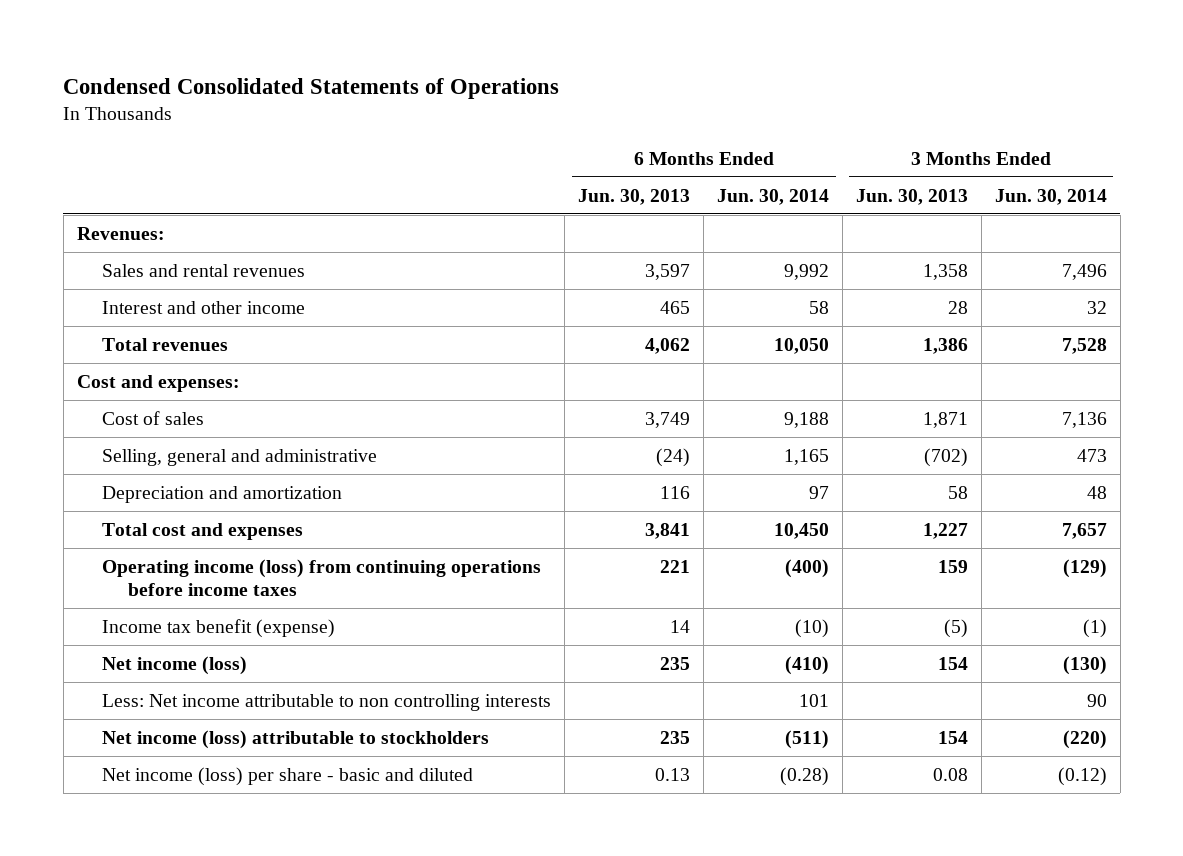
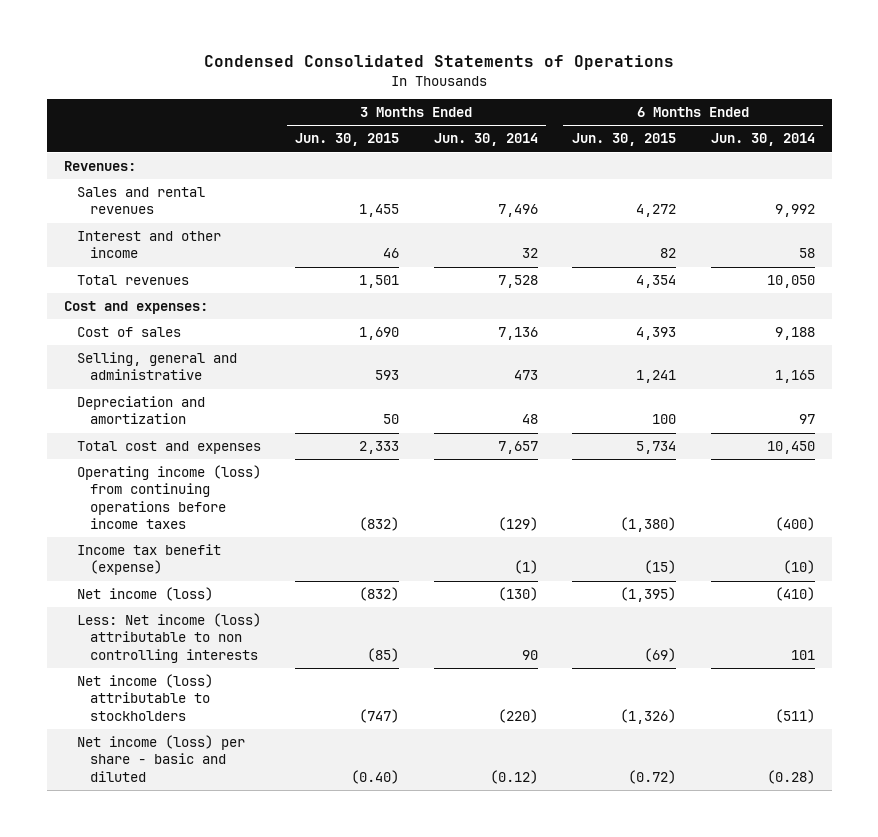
[578,188,691,205] Jun. 30, 2013 -> none
[855,188,968,205] Jun. 30, 2013 -> none
none -> [295,133,400,147] Jun. 30, 2015
none -> [572,133,677,147] Jun. 30, 2015
[102,693,552,711] Less: Net income attributable to non controlling interests -> [76,613,261,663] Less: Net income (loss) attributable to non controlling interests

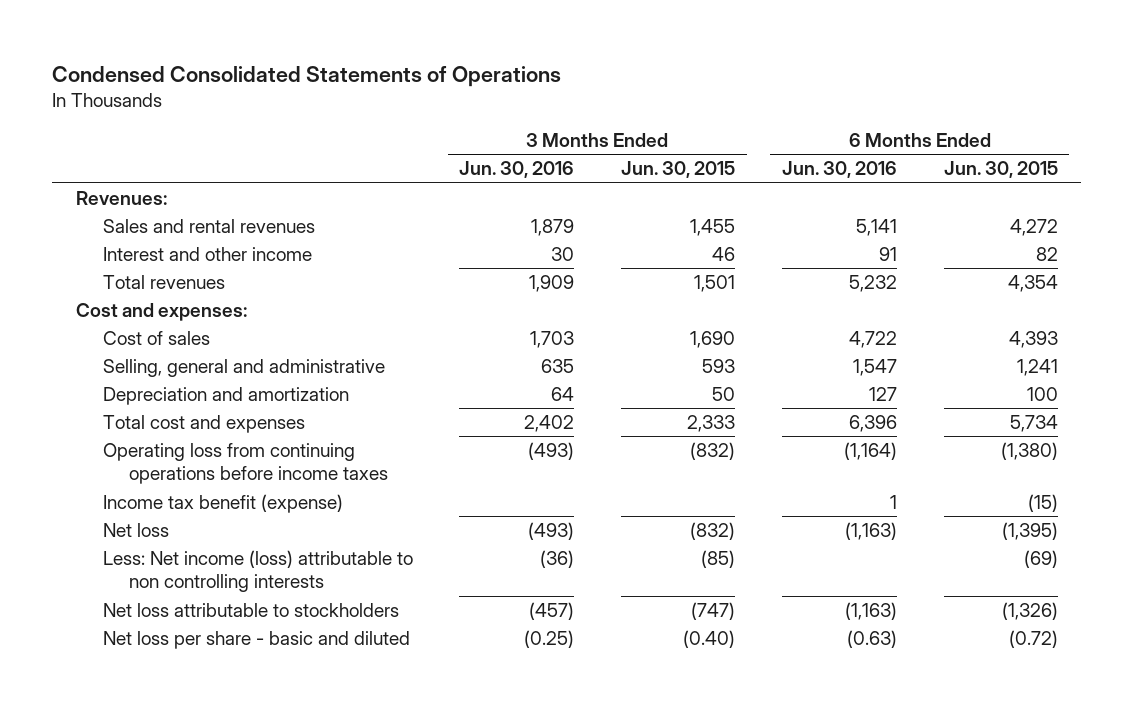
[433,133,538,147] Jun. 30, 2014 -> none
[710,133,815,147] Jun. 30, 2014 -> none
none -> [459,161,575,179] Jun. 30, 2016
none -> [781,161,897,179] Jun. 30, 2016
[76,465,261,529] Operating income (loss) from continuing operations before income taxes -> [102,443,389,485] Operating loss from continuing operations before income taxes
[76,587,213,602] Net income (loss) -> [102,523,169,538] Net loss
[76,674,213,721] Net income (loss) attributable to stockholders -> [102,603,399,618] Net loss attributable to stockholders
[76,735,245,782] Net income (loss) per share - basic and diluted -> [102,631,410,650] Net loss per share - basic and diluted

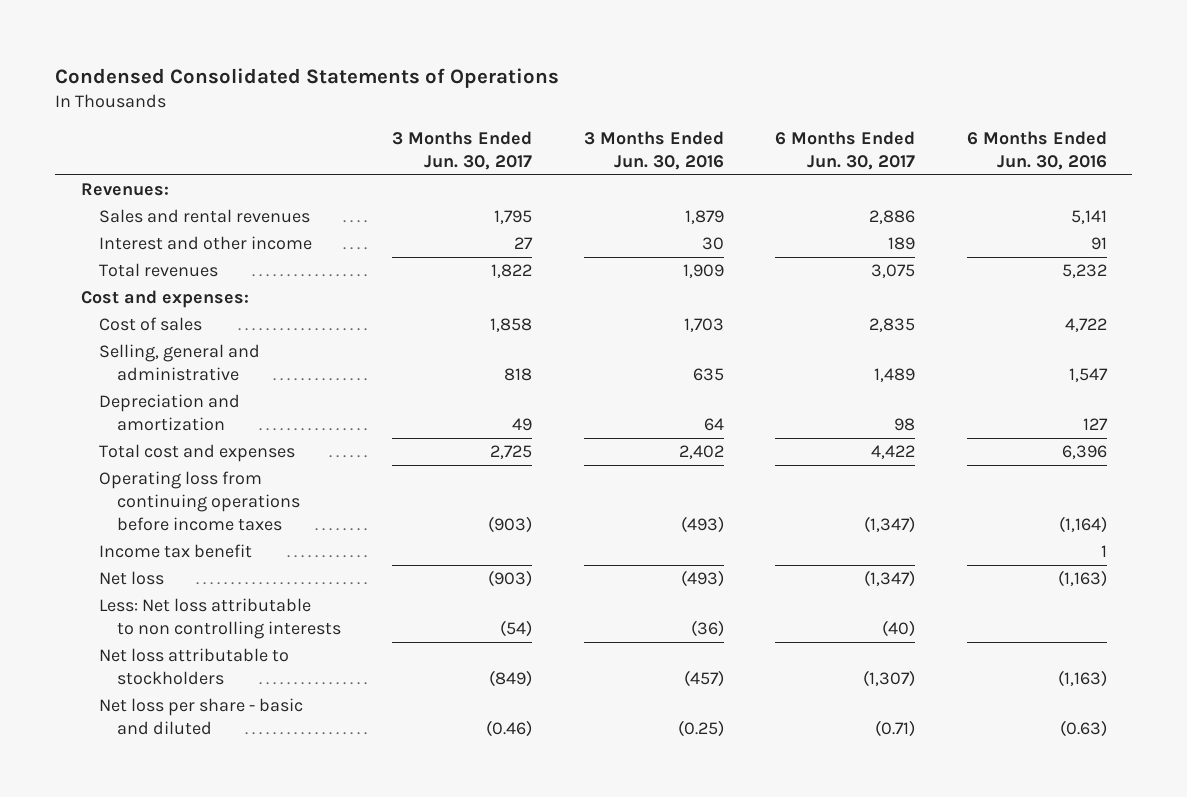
[621,161,736,179] Jun. 30, 2015 -> none
[943,161,1058,179] Jun. 30, 2015 -> none
none -> [392,131,533,170] 3 Months Ended Jun. 30, 2017
none -> [775,131,916,170] 6 Months Ended Jun. 30, 2017
[102,494,343,514] Income tax benefit (expense) -> [98,544,252,559] Income tax benefit
[102,550,413,593] Less: Net income (loss) attributable to non controlling interests -> [98,598,342,639] Less: Net loss attributable to non controlling interests

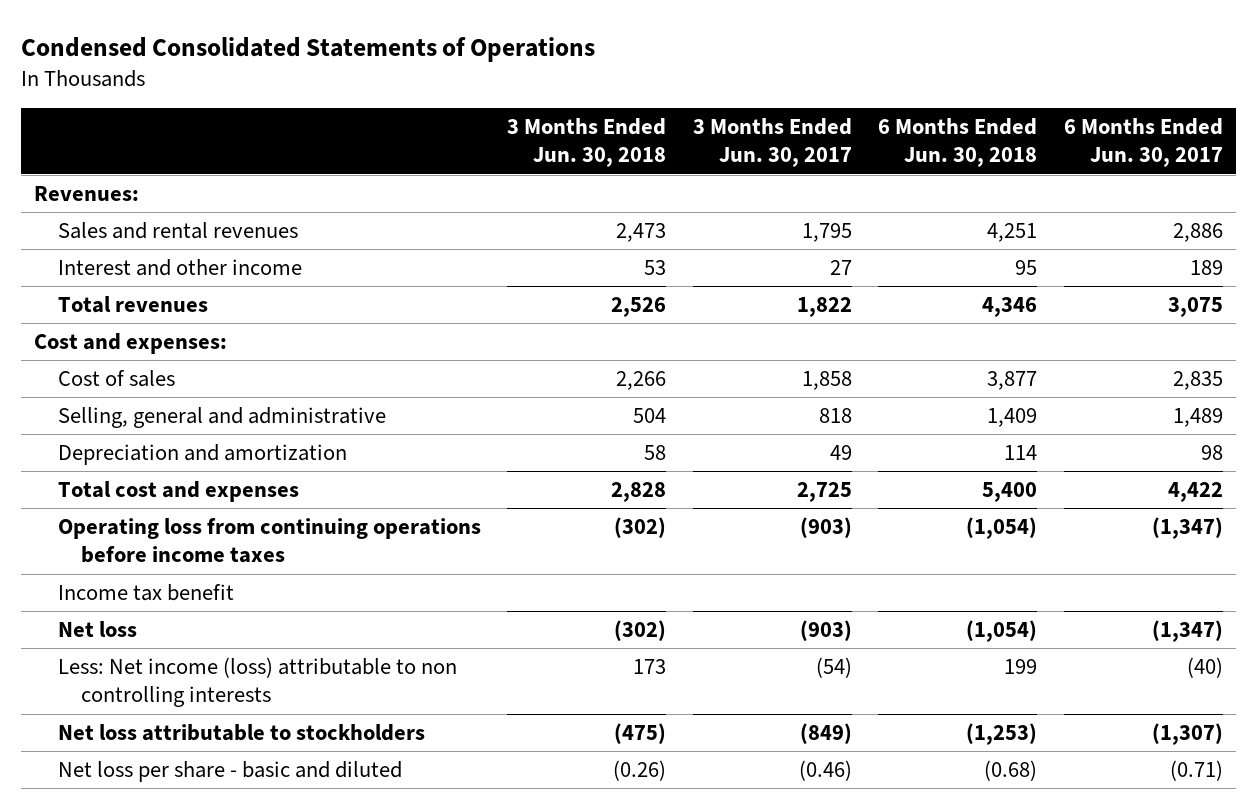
[583,131,724,170] 3 Months Ended Jun. 30, 2016 -> none
[966,131,1107,170] 6 Months Ended Jun. 30, 2016 -> none
none -> [507,118,667,168] 3 Months Ended Jun. 30, 2018
none -> [878,118,1038,168] 6 Months Ended Jun. 30, 2018
[98,598,342,639] Less: Net loss attributable to non controlling interests -> [57,657,457,708] Less: Net income (loss) attributable to non controlling interests

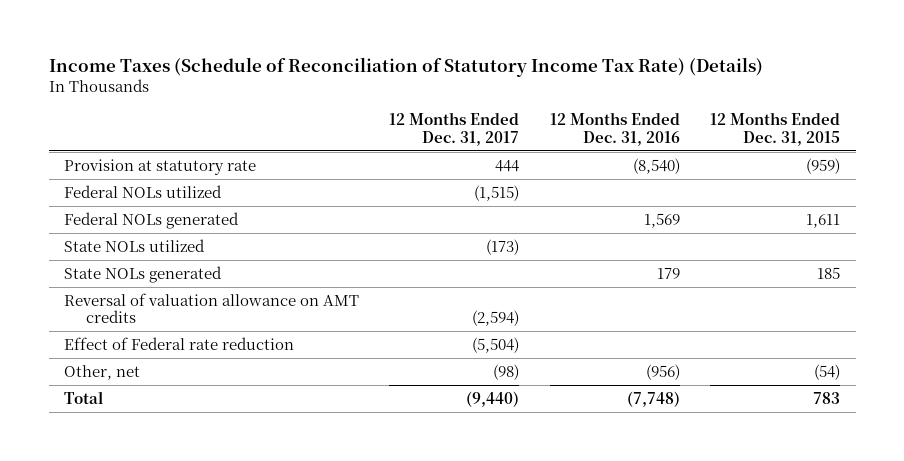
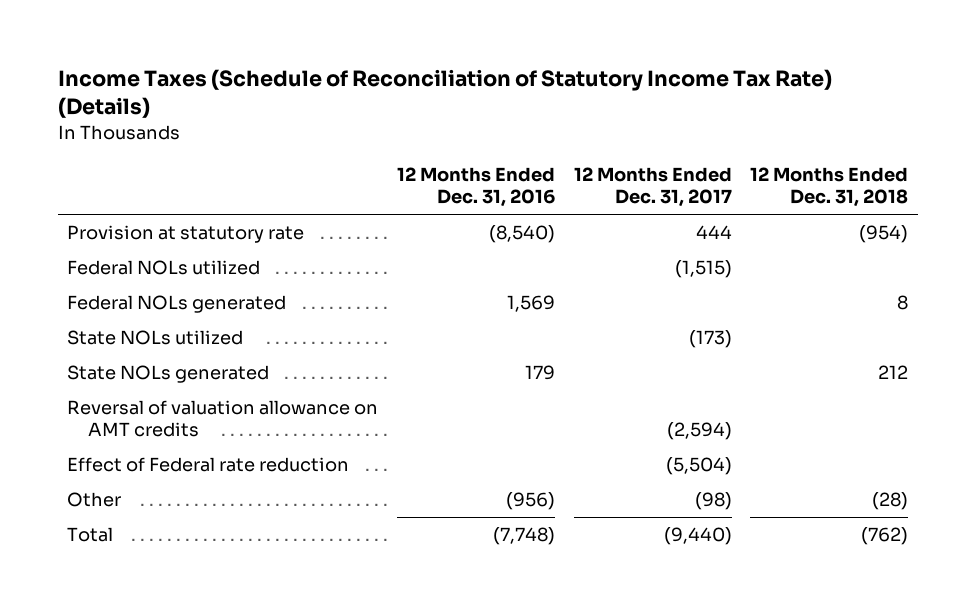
[710,112,841,146] 12 Months Ended Dec. 31, 2015 -> none
none -> [750,166,909,208] 12 Months Ended Dec. 31, 2018
[63,364,140,380] Other, net -> [67,492,122,508] Other

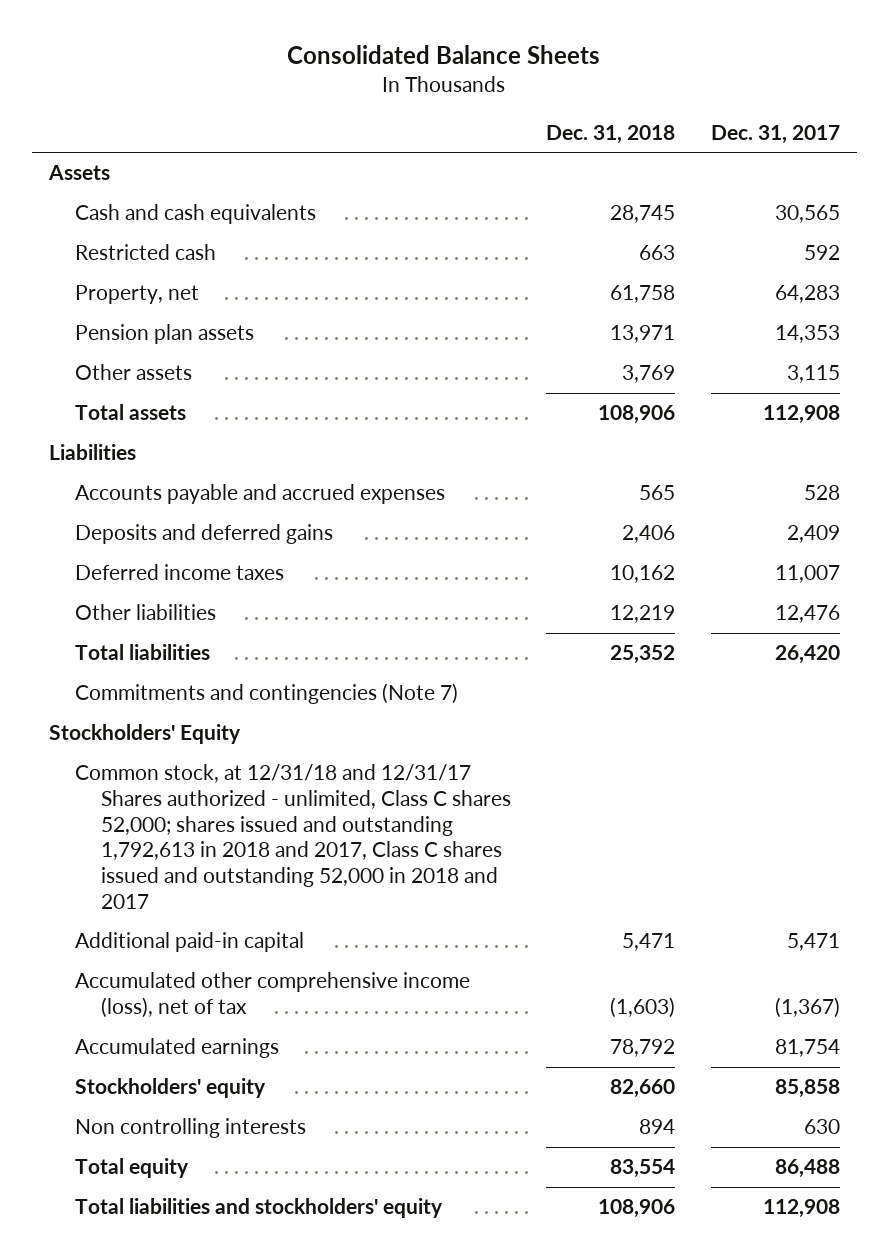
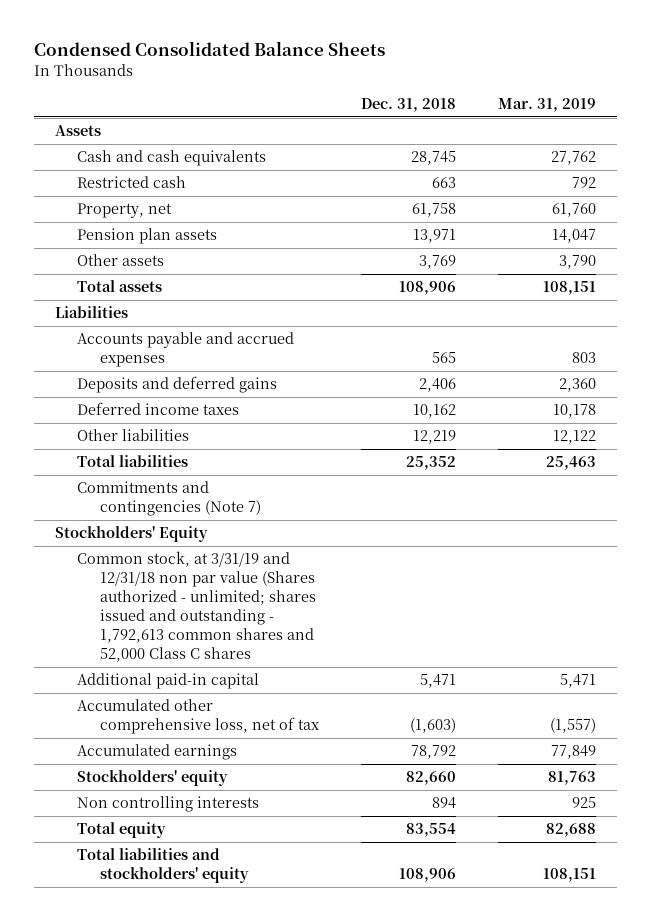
[287,44,601,64] Consolidated Balance Sheets -> [33,41,385,57] Condensed Consolidated Balance Sheets
[710,124,840,144] Dec. 31, 2017 -> none
none -> [498,98,597,113] Mar. 31, 2019
[75,764,511,909] Common stock, at 12/31/18 and 12/31/17 Shares authorized - unlimited, Class C shares 52,000; shares issued and outstanding 1,792,613 in 2018 and 2017, Class C shares issued and outstanding 52,000 in 2018 and 2017 -> [77,551,316,663] Common stock, at 3/31/19 and 12/31/18 non par value (Shares authorized - unlimited; shares issued and outstanding - 1,792,613 common shares and 52,000 Class C shares
[75,972,471,1019] Accumulated other comprehensive income (loss), net of tax -> [77,699,320,735] Accumulated other comprehensive loss, net of tax

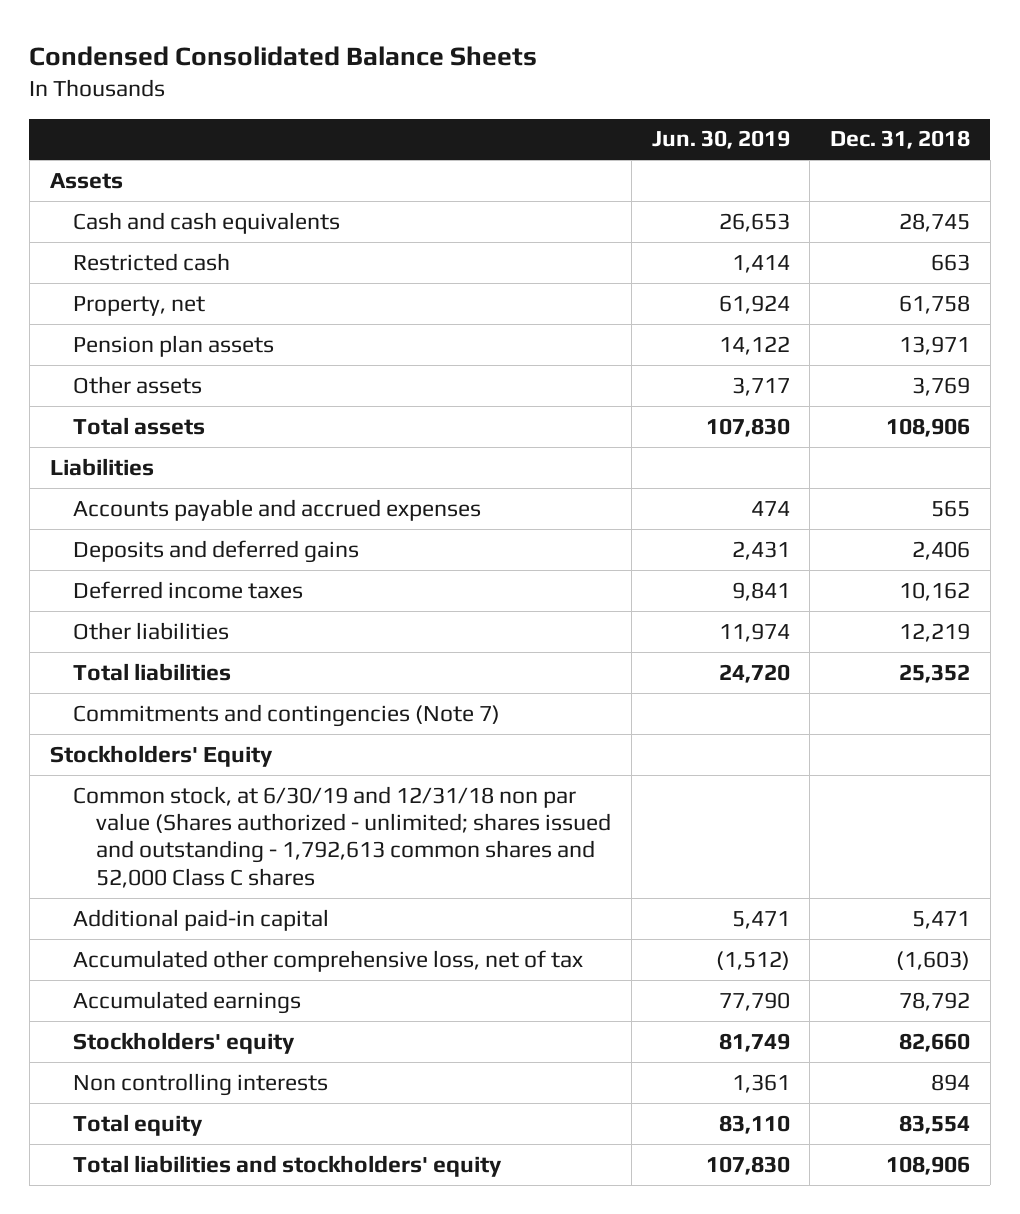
[498,98,597,113] Mar. 31, 2019 -> none
none -> [651,130,790,150] Jun. 30, 2019
[77,551,316,663] Common stock, at 3/31/19 and 12/31/18 non par value (Shares authorized - unlimited; shares issued and outstanding - 1,792,613 common shares and 52,000 Class C shares -> [72,785,612,888] Common stock, at 6/30/19 and 12/31/18 non par value (Shares authorized - unlimited; shares issued and outstanding - 1,792,613 common shares and 52,000 Class C shares

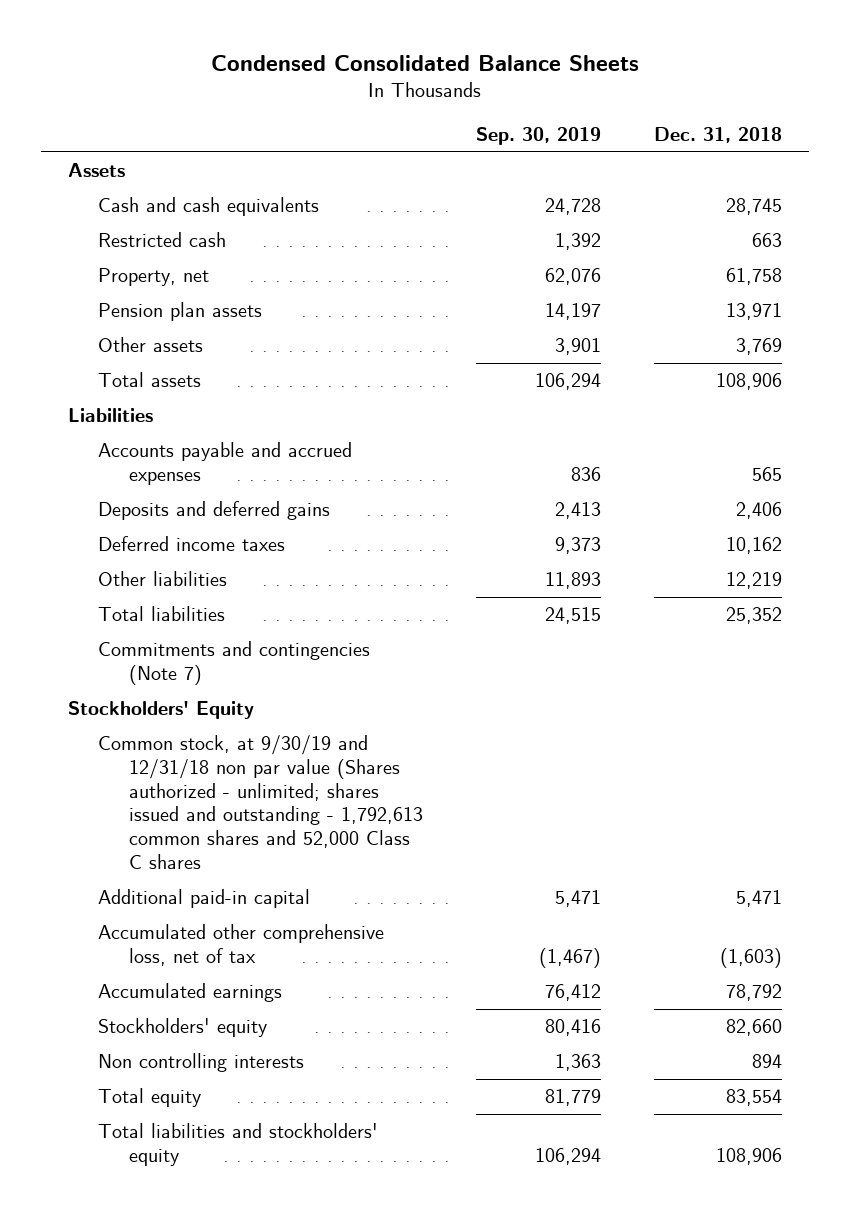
[651,130,790,150] Jun. 30, 2019 -> none
none -> [476,127,602,146] Sep. 30, 2019
[72,785,612,888] Common stock, at 6/30/19 and 12/31/18 non par value (Shares authorized - unlimited; shares issued and outstanding - 1,792,613 common shares and 52,000 Class C shares -> [98,735,424,869] Common stock, at 9/30/19 and 12/31/18 non par value (Shares authorized - unlimited; shares issued and outstanding - 1,792,613 common shares and 52,000 Class C shares

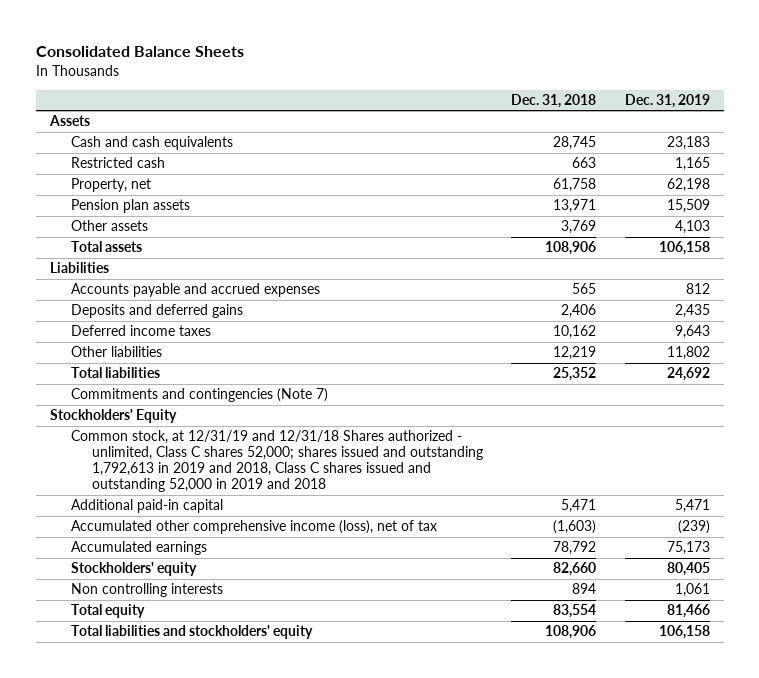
[210,55,639,72] Condensed Consolidated Balance Sheets -> [35,46,244,58] Consolidated Balance Sheets
[476,127,602,146] Sep. 30, 2019 -> none
none -> [624,94,710,109] Dec. 31, 2019
[98,735,424,869] Common stock, at 9/30/19 and 12/31/18 non par value (Shares authorized - unlimited; shares issued and outstanding - 1,792,613 common shares and 52,000 Class C shares -> [70,430,483,493] Common stock, at 12/31/19 and 12/31/18 Shares authorized - unlimited, Class C shares 52,000; shares issued and outstanding 1,792,613 in 2019 and 2018, Class C shares issued and outstanding 52,000 in 2019 and 2018
[98,924,385,967] Accumulated other comprehensive loss, net of tax -> [70,520,437,535] Accumulated other comprehensive income (loss), net of tax

